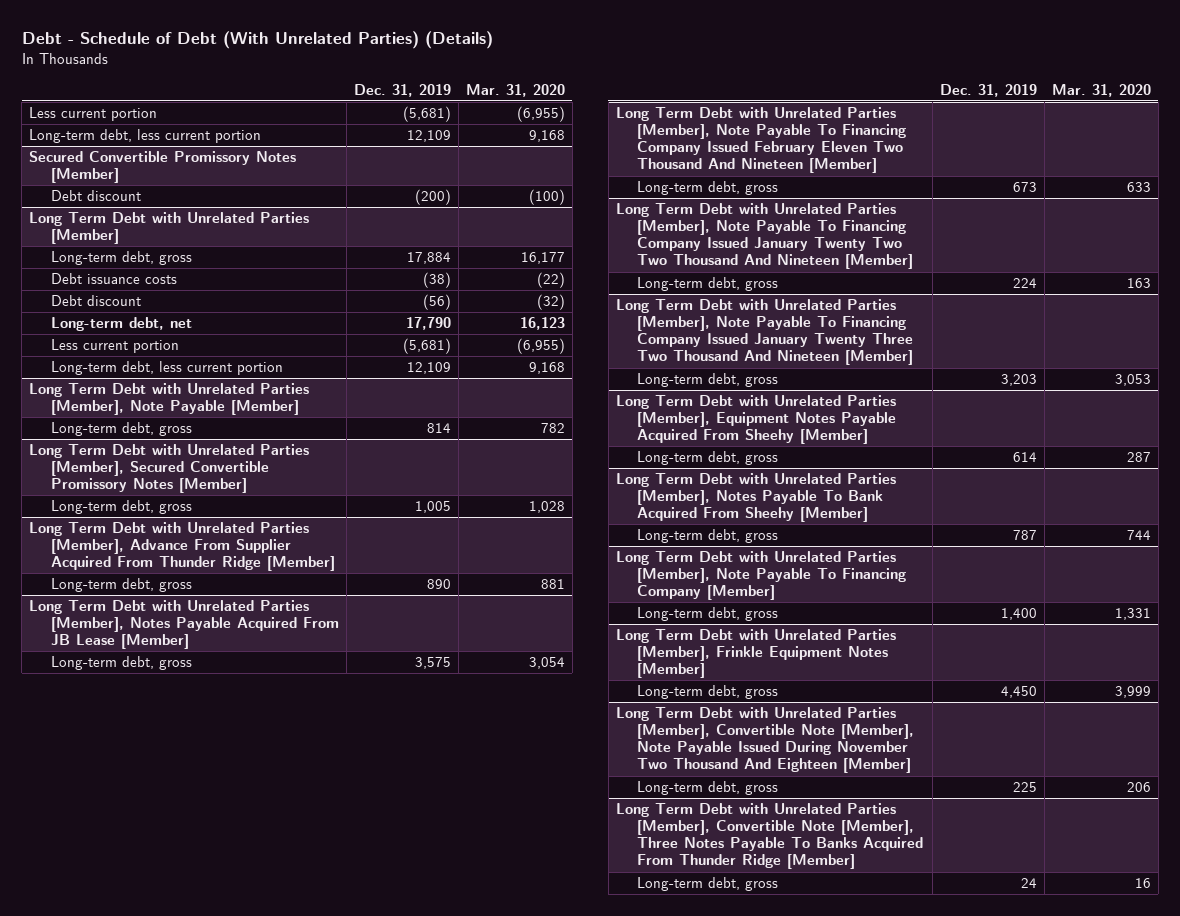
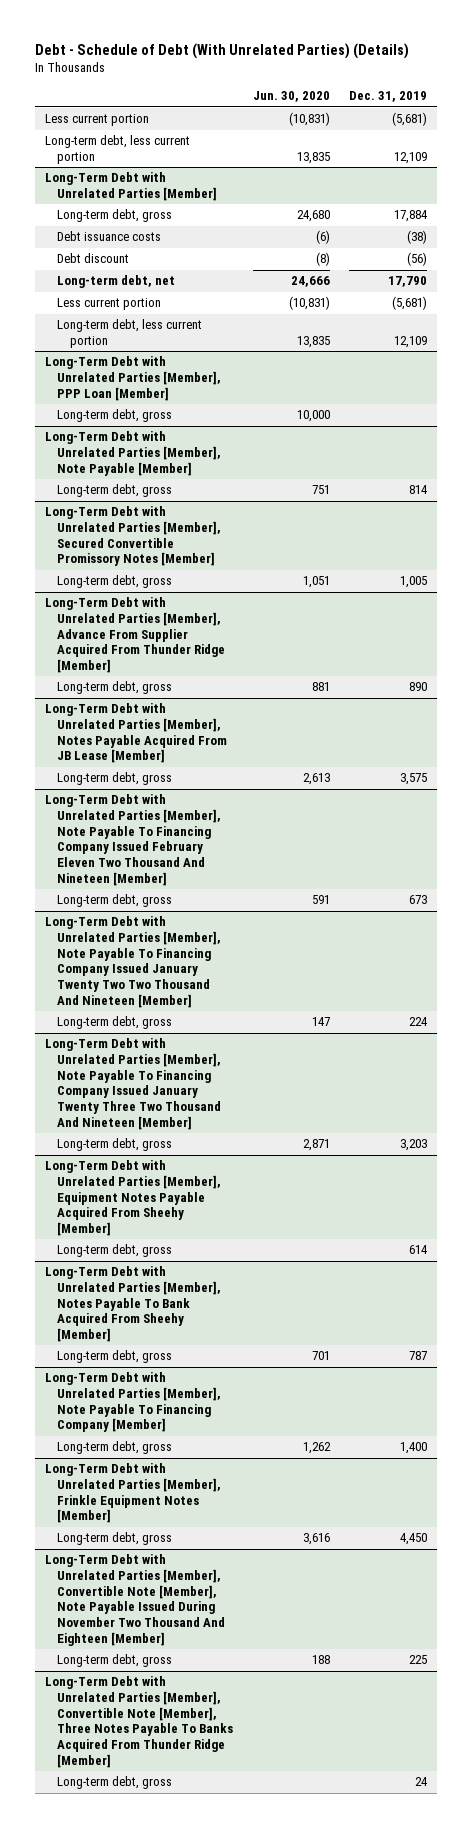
[465,83,565,97] Mar. 31, 2020 -> none
none -> [252,91,330,103] Jun. 30, 2020
[29,151,297,184] Secured Convertible Promissory Notes [Member] -> none
[50,190,141,202] Debt discount -> none
[29,212,310,245] Long Term Debt with Unrelated Parties [Member] -> [44,172,218,202] Long-Term Debt with Unrelated Parties [Member]
none -> [44,356,222,401] Long-Term Debt with Unrelated Parties [Member], PPP Loan [Member]
none -> [57,409,173,423] Long-term debt, gross
[29,383,310,416] Long Term Debt with Unrelated Parties [Member], Note Payable [Member] -> [44,431,222,476] Long-Term Debt with Unrelated Parties [Member], Note Payable [Member]
[29,444,310,494] Long Term Debt with Unrelated Parties [Member], Secured Convertible Promissory Notes [Member] -> [44,506,222,567] Long-Term Debt with Unrelated Parties [Member], Secured Convertible Promissory Notes [Member]
[29,522,335,572] Long Term Debt with Unrelated Parties [Member], Advance From Supplier Acquired From Thunder Ridge [Member] -> [44,597,226,674] Long-Term Debt with Unrelated Parties [Member], Advance From Supplier Acquired From Thunder Ridge [Member]
[29,600,339,650] Long Term Debt with Unrelated Parties [Member], Notes Payable Acquired From JB Lease [Member] -> [44,703,228,764] Long-Term Debt with Unrelated Parties [Member], Notes Payable Acquired From JB Lease [Member]
[615,107,907,174] Long Term Debt with Unrelated Parties [Member], Note Payable To Financing Company Issued February Eleven Two Thousand And Nineteen [Member] -> [44,794,222,886] Long-Term Debt with Unrelated Parties [Member], Note Payable To Financing Company Issued February Eleven Two Thousand And Nineteen [Member]
[615,203,914,270] Long Term Debt with Unrelated Parties [Member], Note Payable To Financing Company Issued January Twenty Two Two Thousand And Nineteen [Member] -> [44,916,222,1008] Long-Term Debt with Unrelated Parties [Member], Note Payable To Financing Company Issued January Twenty Two Two Thousand And Nineteen [Member]
[615,299,914,366] Long Term Debt with Unrelated Parties [Member], Note Payable To Financing Company Issued January Twenty Three Two Thousand And Nineteen [Member] -> [44,1038,222,1130] Long-Term Debt with Unrelated Parties [Member], Note Payable To Financing Company Issued January Twenty Three Two Thousand And Nineteen [Member]
[615,395,897,445] Long Term Debt with Unrelated Parties [Member], Equipment Notes Payable Acquired From Sheehy [Member] -> [44,1160,222,1237] Long-Term Debt with Unrelated Parties [Member], Equipment Notes Payable Acquired From Sheehy [Member]
[615,473,896,523] Long Term Debt with Unrelated Parties [Member], Notes Payable To Bank Acquired From Sheehy [Member] -> [44,1266,222,1343] Long-Term Debt with Unrelated Parties [Member], Notes Payable To Bank Acquired From Sheehy [Member]
[615,551,907,601] Long Term Debt with Unrelated Parties [Member], Note Payable To Financing Company [Member] -> [44,1372,222,1433] Long-Term Debt with Unrelated Parties [Member], Note Payable To Financing Company [Member]
[615,629,896,679] Long Term Debt with Unrelated Parties [Member], Frinkle Equipment Notes [Member] -> [44,1463,222,1524] Long-Term Debt with Unrelated Parties [Member], Frinkle Equipment Notes [Member]
[615,707,915,774] Long Term Debt with Unrelated Parties [Member], Convertible Note [Member], Note Payable Issued During November Two Thousand And Eighteen [Member] -> [44,1554,226,1646] Long-Term Debt with Unrelated Parties [Member], Convertible Note [Member], Note Payable Issued During November Two Thousand And Eighteen [Member]
[615,803,924,870] Long Term Debt with Unrelated Parties [Member], Convertible Note [Member], Three Notes Payable To Banks Acquired From Thunder Ridge [Member] -> [44,1676,234,1768] Long-Term Debt with Unrelated Parties [Member], Convertible Note [Member], Three Notes Payable To Banks Acquired From Thunder Ridge [Member]

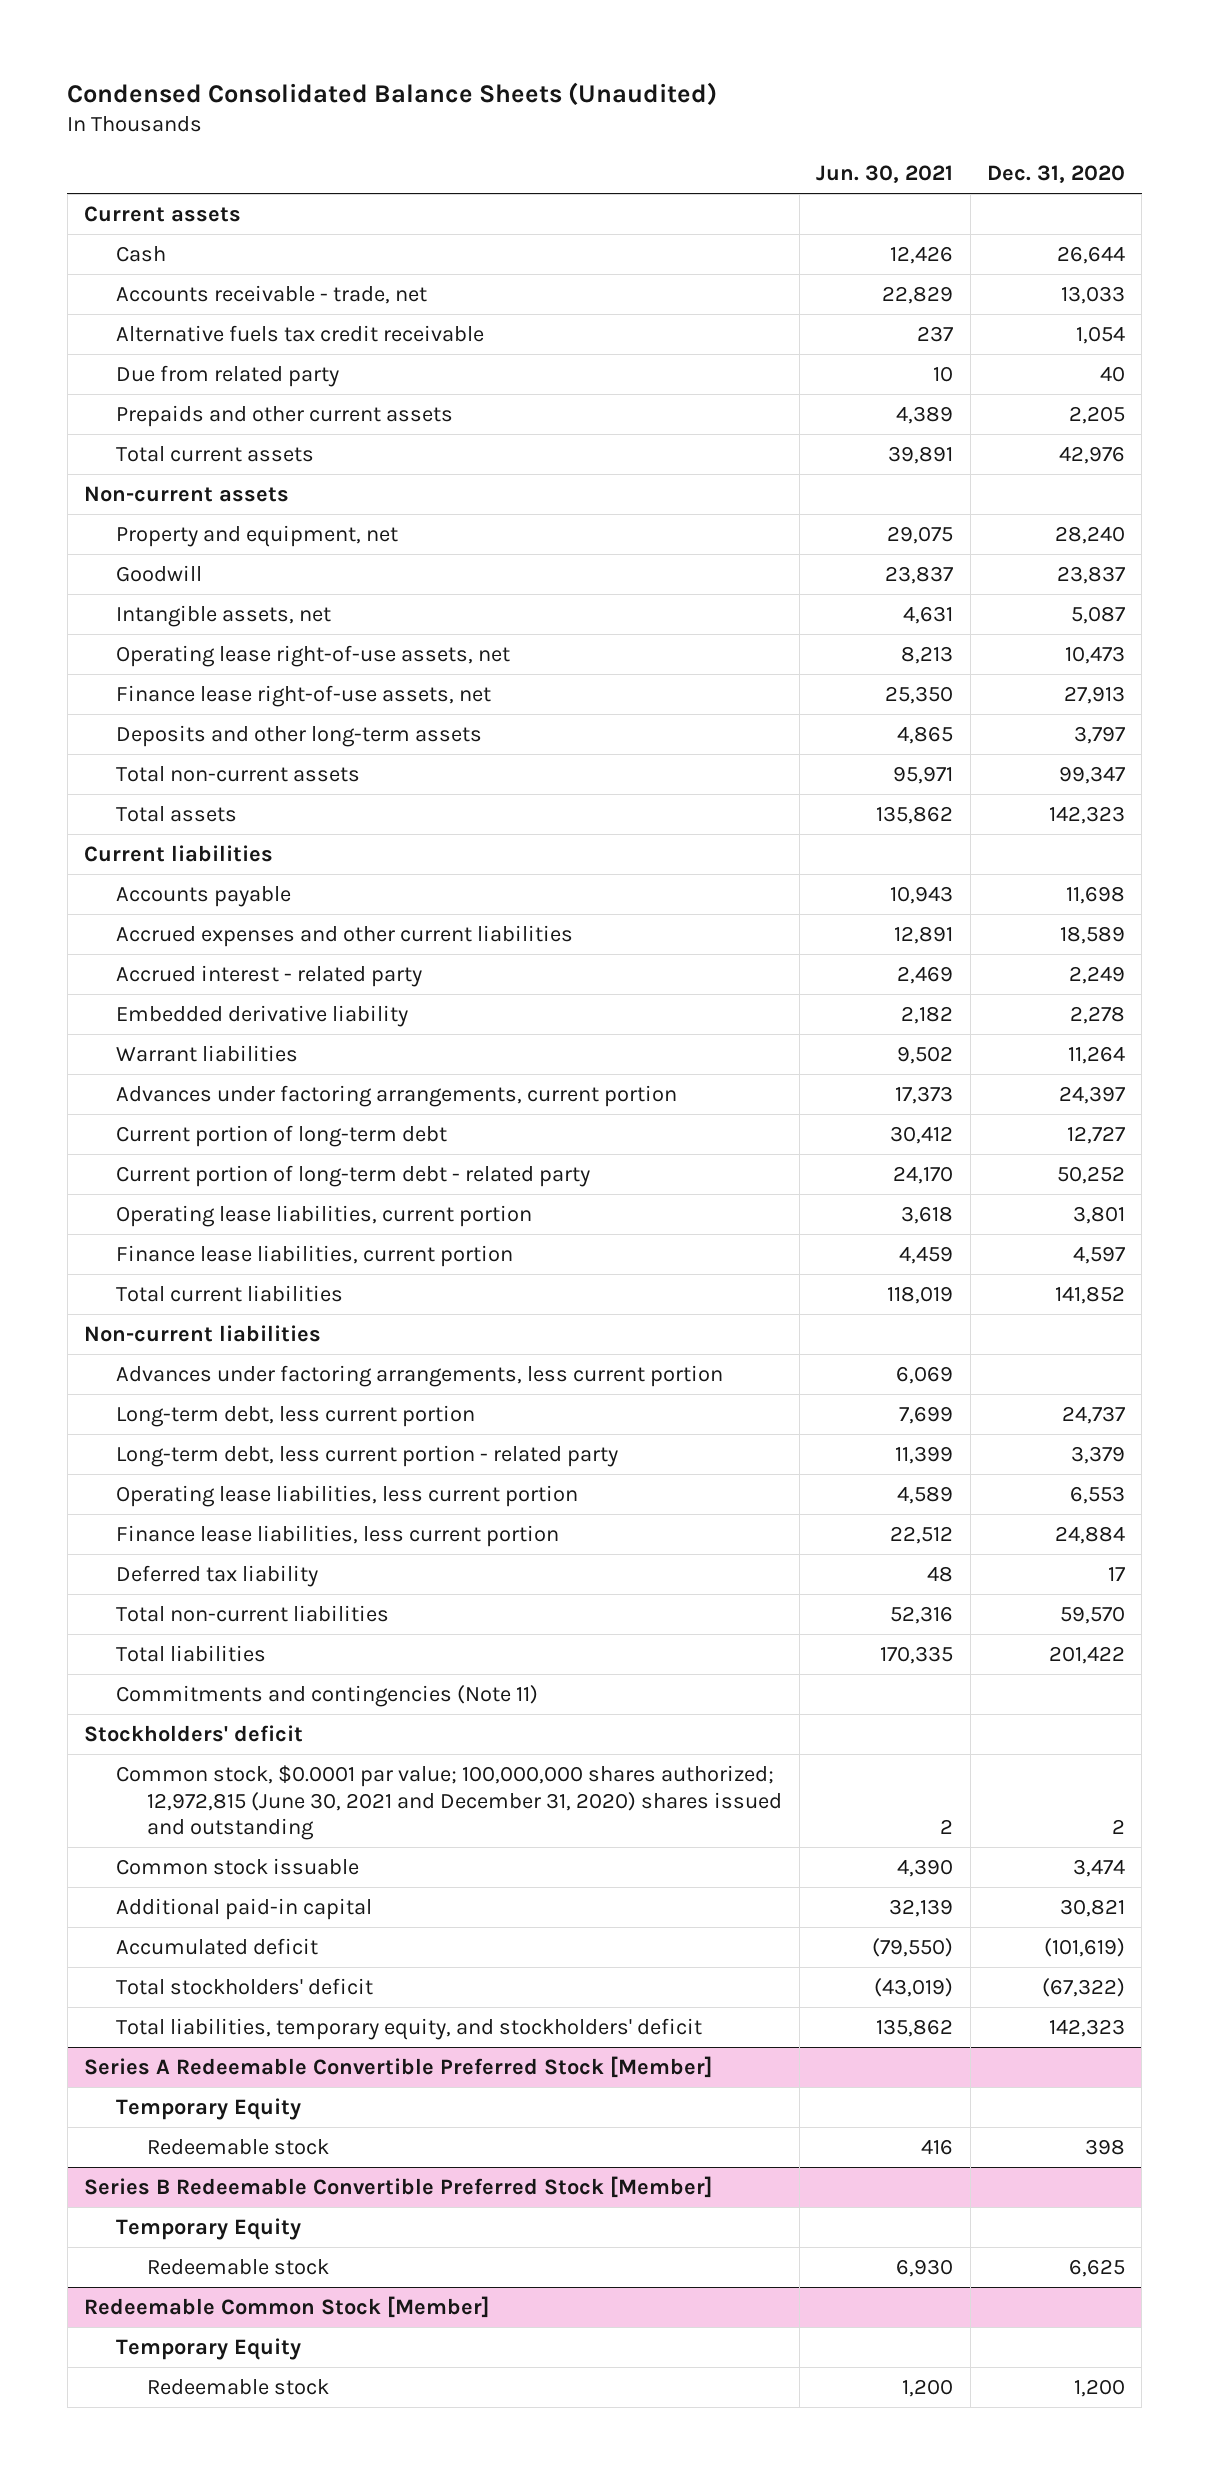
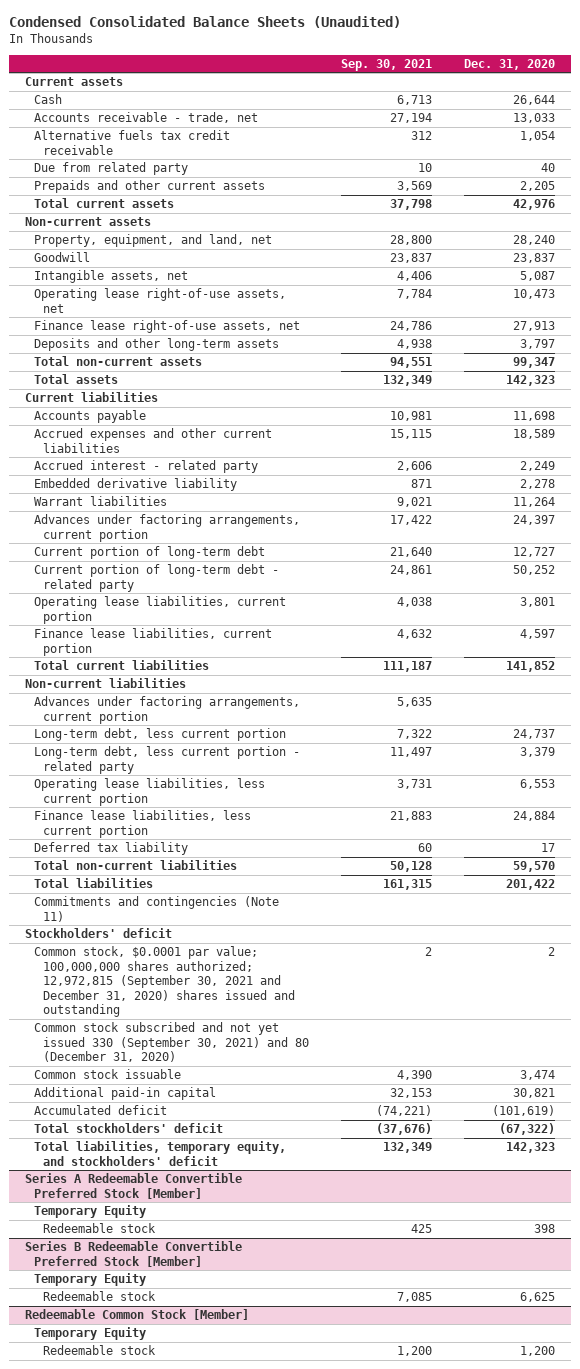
[816,165,954,184] Jun. 30, 2021 -> none
none -> [341,58,433,71] Sep. 30, 2021
[115,524,398,547] Property and equipment, net -> [34,234,273,248] Property, equipment, and land, net
[115,1364,723,1387] Advances under factoring arrangements, less current portion -> [34,696,301,724] Advances under factoring arrangements, current portion
[115,1764,783,1841] Common stock, $0.0001 par value; 100,000,000 shares authorized; 12,972,815 (June 30, 2021 and December 31, 2020) shares issued and outstanding -> [34,946,296,1018] Common stock, $0.0001 par value; 100,000,000 shares authorized; 12,972,815 (September 30, 2021 and December 31, 2020) shares issued and outstanding
none -> [34,1022,310,1063] Common stock subscribed and not yet issued 330 (September 30, 2021) and 80 (December 31, 2020)

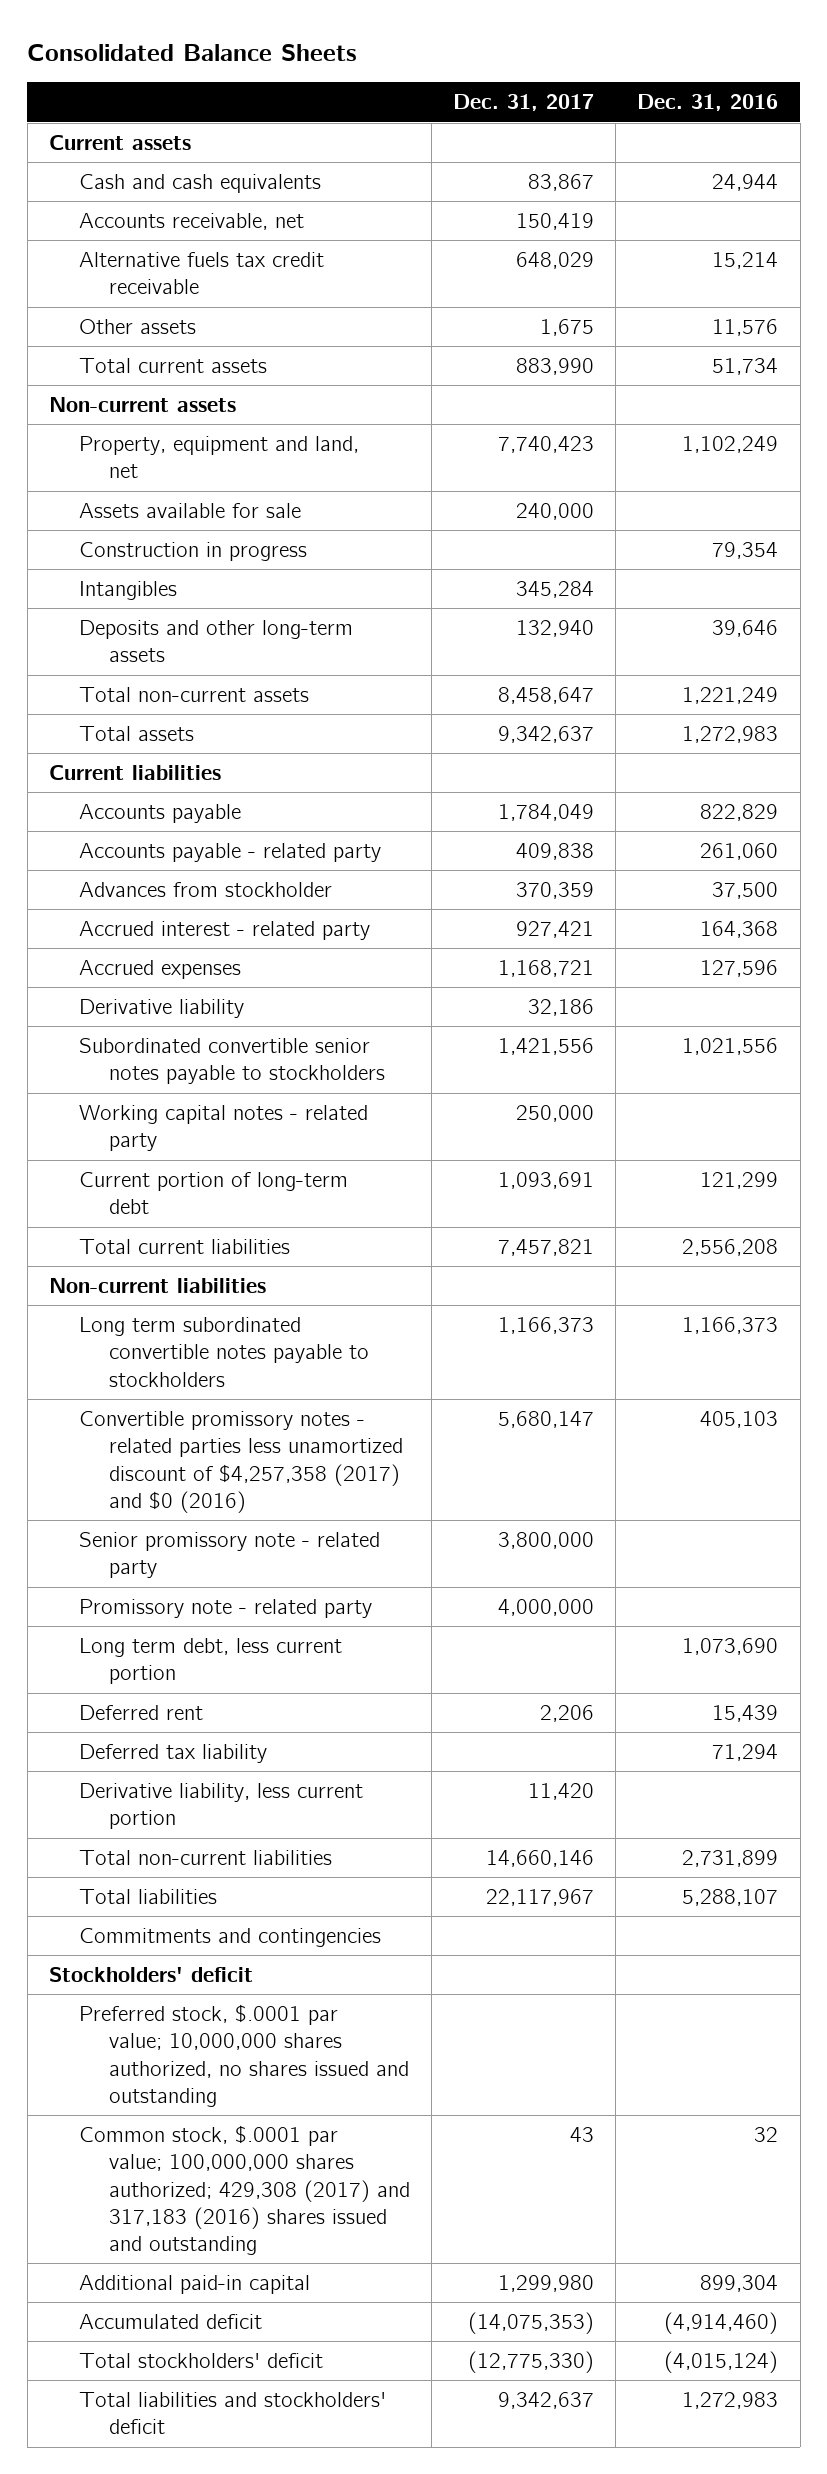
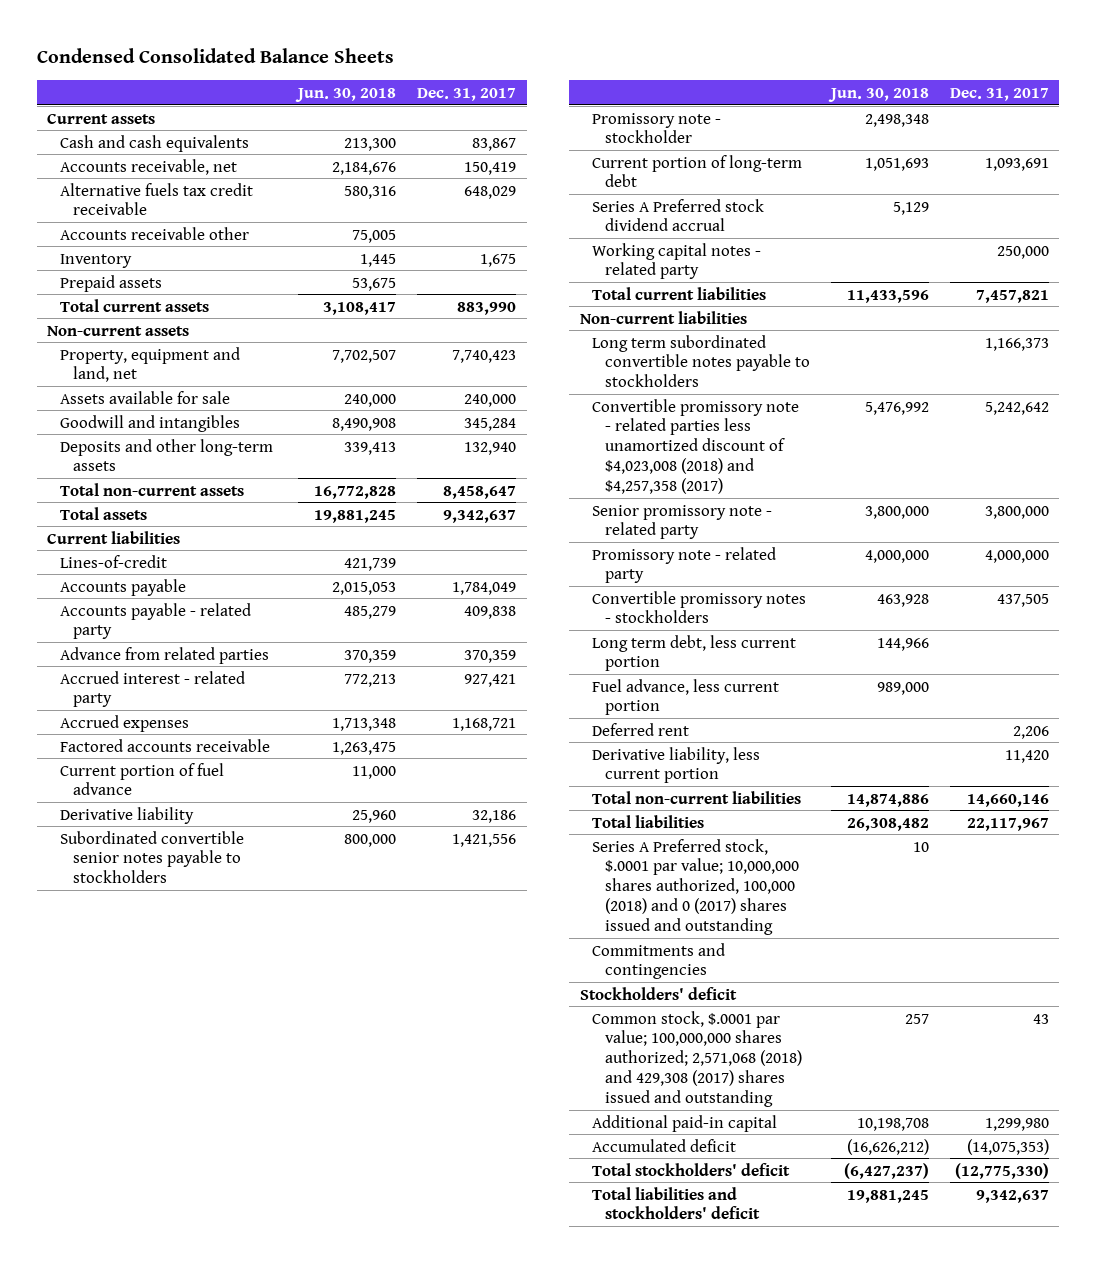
[27,43,358,61] Consolidated Balance Sheets -> [36,48,394,64] Condensed Consolidated Balance Sheets
[637,94,779,112] Dec. 31, 2016 -> none
none -> [295,87,397,102] Jun. 30, 2018
none -> [60,226,250,240] Accounts receivable other
[78,319,196,335] Other assets -> [60,253,133,268] Inventory
none -> [60,274,163,292] Prepaid assets
[78,542,307,562] Construction in progress -> none
[78,581,177,601] Intangibles -> [60,414,241,432] Goodwill and intangibles
none -> [60,554,168,568] Lines-of-credit
[78,882,332,898] Advances from stockholder -> [60,646,270,664] Advance from related parties
none -> [60,738,271,752] Factored accounts receivable
none -> [60,762,225,796] Current portion of fuel advance
none -> [592,112,722,144] Promissory note - stockholder
none -> [592,198,765,232] Series A Preferred stock dividend accrual
[78,1105,368,1152] Working capital notes - related party -> [592,242,762,280] Working capital notes - related party
[78,1411,403,1513] Convertible promissory notes - related parties less unamortized discount of $4,257,358 (2017) and $0 (2016) -> [592,398,800,494] Convertible promissory note - related parties less unamortized discount of $4,023,008 (2018) and $4,257,358 (2017)
[498,1411,595,1429] 5,680,147 -> [984,401,1049,415] 5,242,642
none -> [592,590,807,624] Convertible promissory notes - stockholders
none -> [592,678,780,716] Fuel advance, less current portion
[78,1744,267,1764] Deferred tax liability -> none
none -> [592,838,800,935] Series A Preferred stock, $.0001 par value; 10,000,000 shares authorized, 100,000 (2018) and 0 (2017) shares issued and outstanding
[78,2004,409,2107] Preferred stock, $.0001 par value; 10,000,000 shares authorized, no shares issued and outstanding -> none
[78,2125,410,2256] Common stock, $.0001 par value; 100,000,000 shares authorized; 429,308 (2017) and 317,183 (2016) shares issued and outstanding -> [592,1010,803,1107] Common stock, $.0001 par value; 100,000,000 shares authorized; 2,571,068 (2018) and 429,308 (2017) shares issued and outstanding

